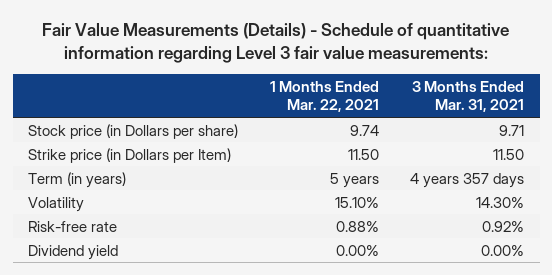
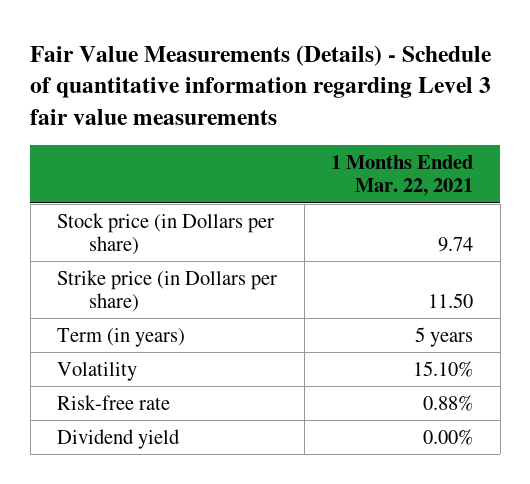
[42,22,510,64] Fair Value Measurements (Details) - Schedule of quantitative information regarding Level 3 fair value measurements: -> [30,44,493,126] Fair Value Measurements (Details) - Schedule of quantitative information regarding Level 3 fair value measurements
[412,80,525,113] 3 Months Ended Mar. 31, 2021 -> none
[28,147,232,163] Strike price (in Dollars per Item) -> [57,269,278,313] Strike price (in Dollars per share)

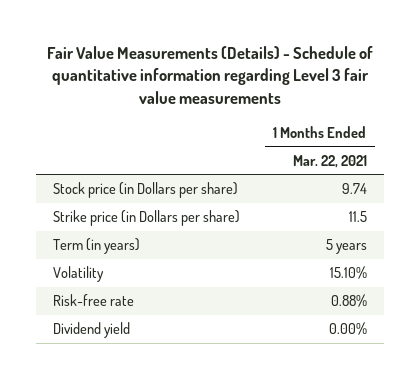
[428,293,474,309] 11.50 -> [348,211,367,223] 11.5

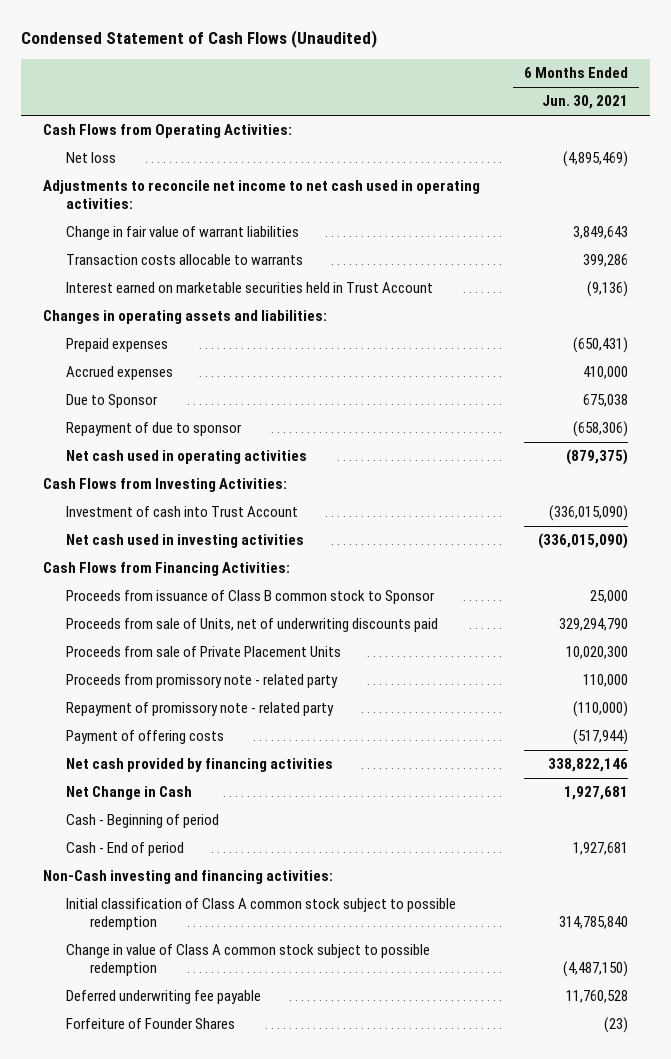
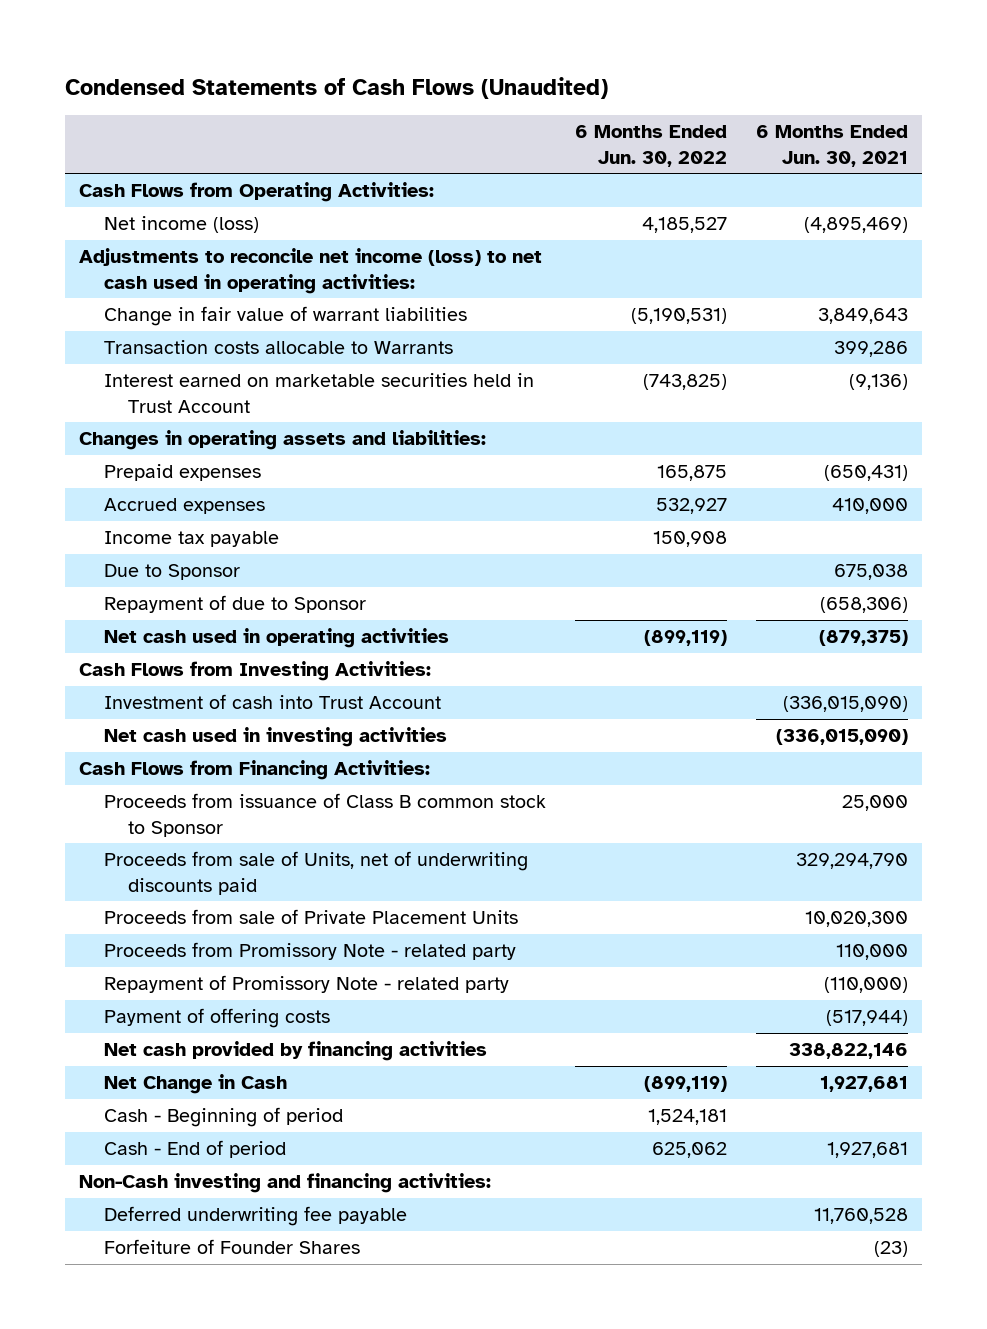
[21,30,378,49] Condensed Statement of Cash Flows (Unaudited) -> [64,77,608,100] Condensed Statements of Cash Flows (Unaudited)
none -> [574,125,727,167] 6 Months Ended Jun. 30, 2022
[66,152,117,164] Net loss -> [103,216,259,234] Net income (loss)
[42,180,480,210] Adjustments to reconcile net income to net cash used in operating activities: -> [79,248,543,294] Adjustments to reconcile net income (loss) to net cash used in operating activities:
[66,254,304,266] Transaction costs allocable to warrants -> [103,340,453,355] Transaction costs allocable to Warrants
none -> [103,531,279,548] Income tax payable
[66,422,243,437] Repayment of due to sponsor -> [103,595,366,614] Repayment of due to Sponsor
[66,674,339,689] Proceeds from promissory note - related party -> [103,942,516,961] Proceeds from Promissory Note - related party
[66,702,335,717] Repayment of promissory note - related party -> [103,975,509,994] Repayment of Promissory Note - related party
[66,898,457,931] Initial classification of Class A common stock subject to possible redemption -> none
[66,944,431,977] Change in value of Class A common stock subject to possible redemption -> none

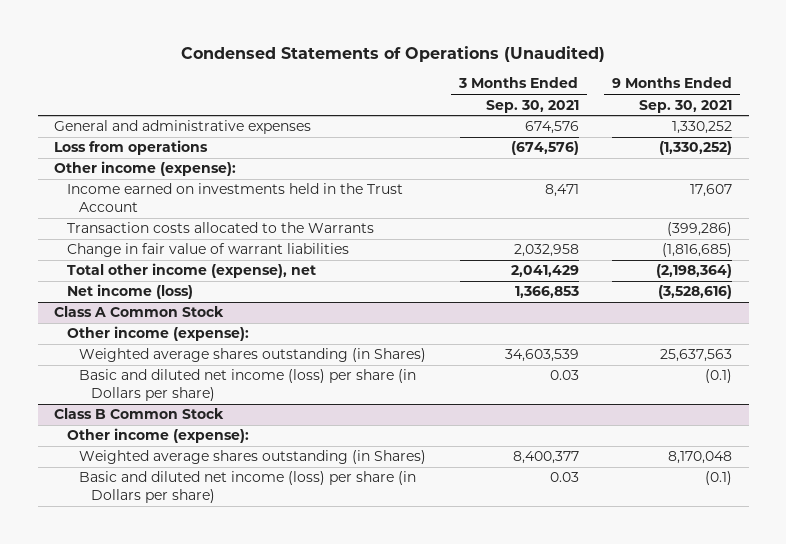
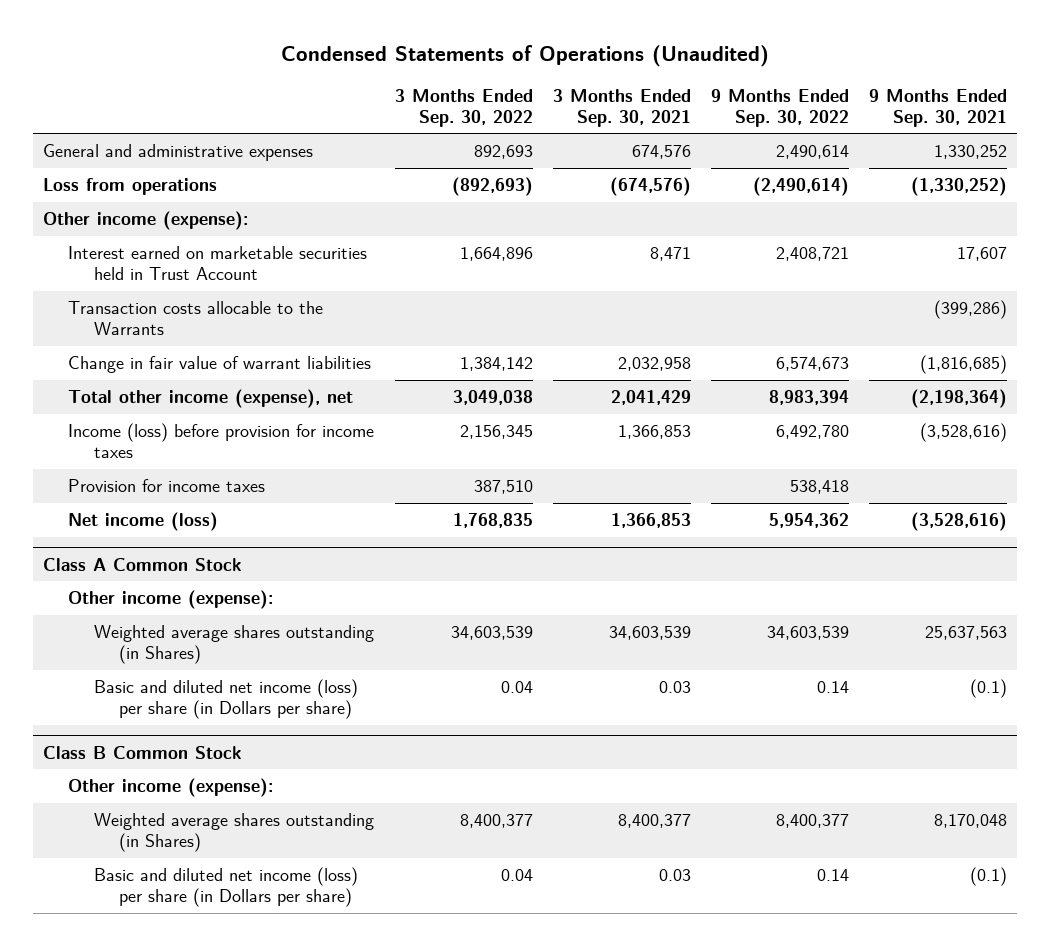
none -> [394,88,533,127] 3 Months Ended Sep. 30, 2022
none -> [711,88,850,127] 9 Months Ended Sep. 30, 2022
[66,183,403,212] Income earned on investments held in the Trust Account -> [68,246,368,281] Interest earned on marketable securities held in Trust Account
[66,222,374,234] Transaction costs allocated to the Warrants -> [68,301,324,336] Transaction costs allocable to the Warrants
none -> [68,423,375,459] Income (loss) before provision for income taxes
none -> [68,479,266,493] Provision for income taxes

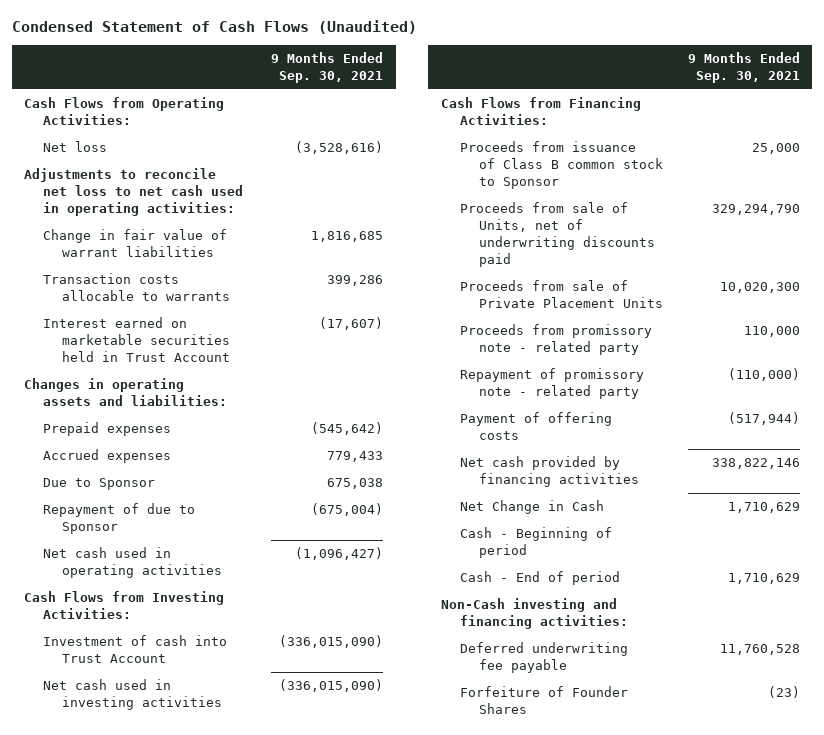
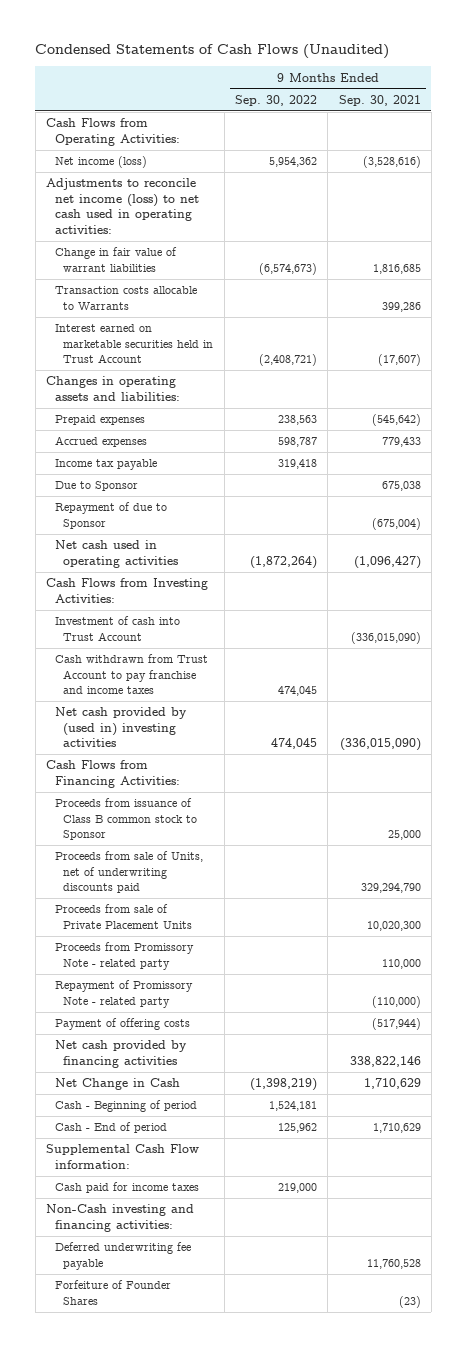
[11,20,417,35] Condensed Statement of Cash Flows (Unaudited) -> [35,44,390,60] Condensed Statements of Cash Flows (Unaudited)
none -> [234,94,317,106] Sep. 30, 2022
[43,141,108,153] Net loss -> [54,156,147,169] Net income (loss)
[24,168,244,217] Adjustments to reconcile net loss to net cash used in operating activities: -> [46,178,199,235] Adjustments to reconcile net income (loss) to net cash used in operating activities:
[43,273,231,302] Transaction costs allocable to warrants -> [54,286,197,310] Transaction costs allocable to Warrants
none -> [54,459,157,471] Income tax payable
none -> [54,654,208,695] Cash withdrawn from Trust Account to pay franchise and income taxes
[43,679,223,711] Net cash used in investing activities -> [54,707,187,748] Net cash provided by (used in) investing activities
[459,324,652,356] Proceeds from promissory note - related party -> [54,942,194,970] Proceeds from Promissory Note - related party
[459,368,644,400] Repayment of promissory note - related party -> [54,980,193,1008] Repayment of Promissory Note - related party
none -> [46,1144,200,1169] Supplemental Cash Flow information:
none -> [54,1182,199,1194] Cash paid for income taxes

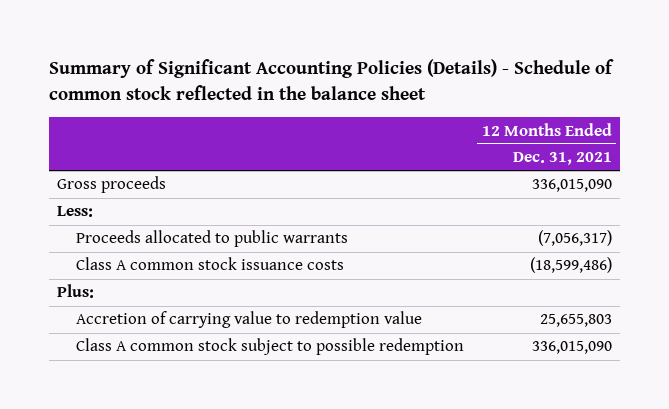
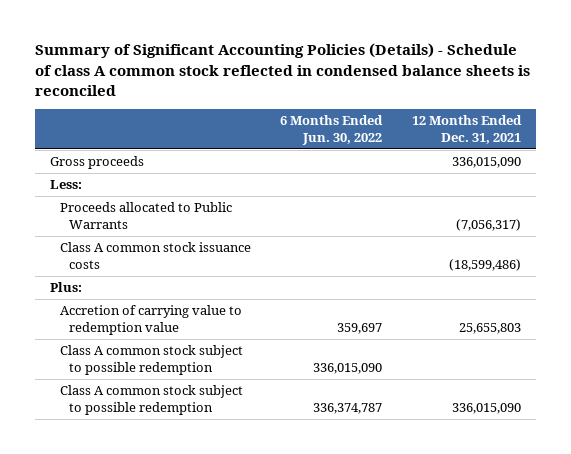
[48,59,614,101] Summary of Significant Accounting Policies (Details) - Schedule of common stock reflected in the balance sheet -> [35,43,531,97] Summary of Significant Accounting Policies (Details) - Schedule of class A common stock reflected in condensed balance sheets is reconciled
none -> [280,115,384,146] 6 Months Ended Jun. 30, 2022
[76,230,349,248] Proceeds allocated to public warrants -> [59,201,232,229] Proceeds allocated to Public Warrants
none -> [59,344,243,375] Class A common stock subject to possible redemption

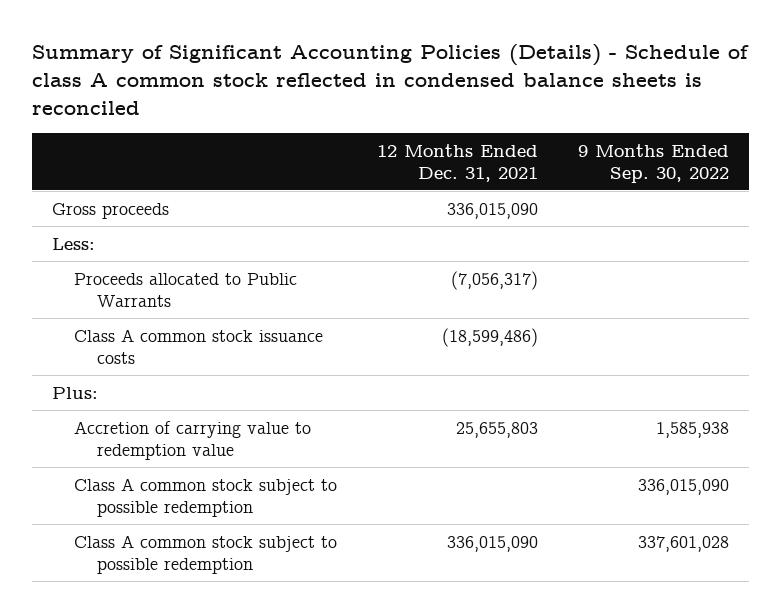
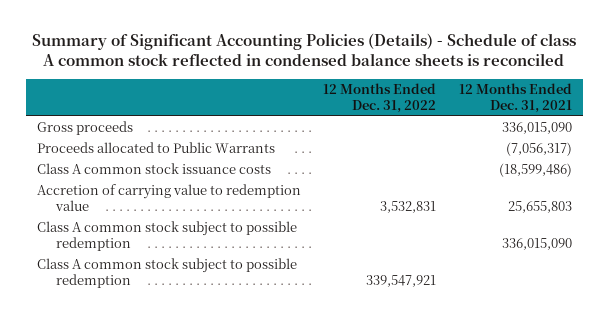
[578,143,730,183] 9 Months Ended Sep. 30, 2022 -> none
none -> [323,83,437,114] 12 Months Ended Dec. 31, 2022
[51,237,95,250] Less: -> none
[51,386,98,399] Plus: -> none
[74,477,338,517] Class A common stock subject to possible redemption -> [37,258,298,289] Class A common stock subject to possible redemption

